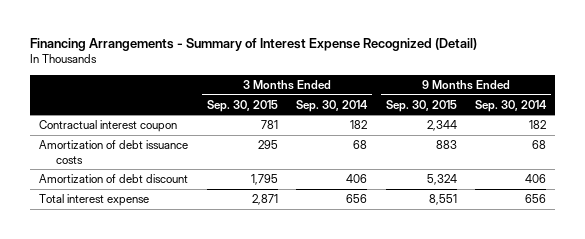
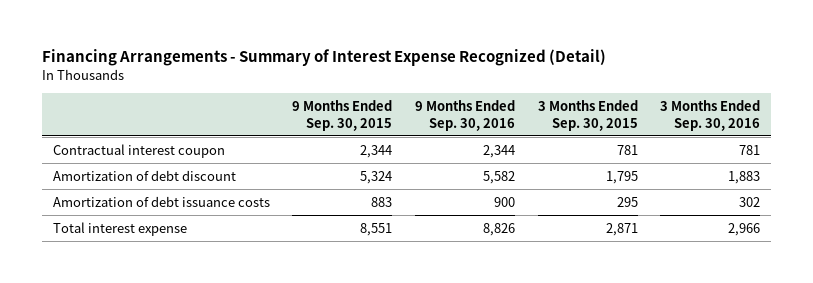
[296,99,369,112] Sep. 30, 2014 -> none
[475,99,548,112] Sep. 30, 2014 -> none
none -> [415,99,516,132] 9 Months Ended Sep. 30, 2016
none -> [660,99,761,132] 3 Months Ended Sep. 30, 2016
[39,140,189,164] Amortization of debt issuance costs -> [52,195,270,207] Amortization of debt issuance costs

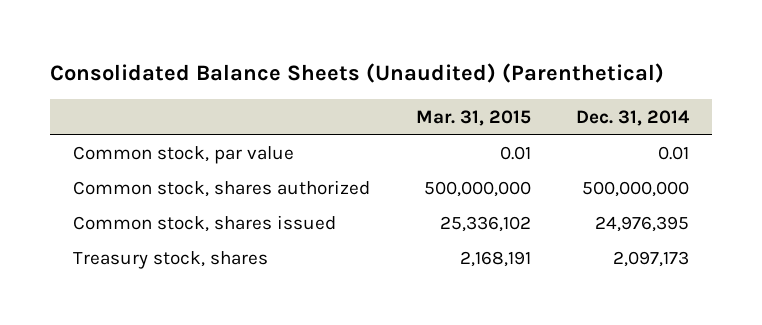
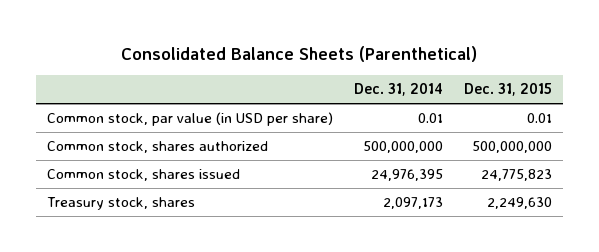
[50,63,665,84] Consolidated Balance Sheets (Unaudited) (Parenthetical) -> [121,45,478,62] Consolidated Balance Sheets (Parenthetical)
[415,109,531,126] Mar. 31, 2015 -> none
none -> [464,83,553,97] Dec. 31, 2015
[73,145,295,164] Common stock, par value -> [46,112,333,127] Common stock, par value (in USD per share)

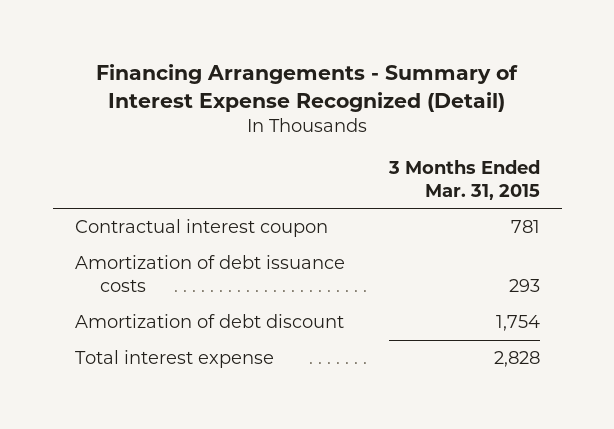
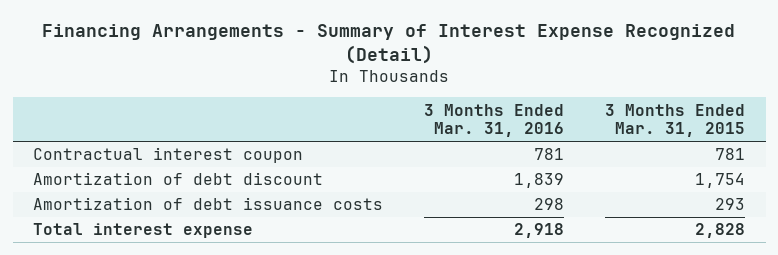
none -> [424,103,565,138] 3 Months Ended Mar. 31, 2016
[74,255,345,292] Amortization of debt issuance costs -> [33,197,384,211] Amortization of debt issuance costs

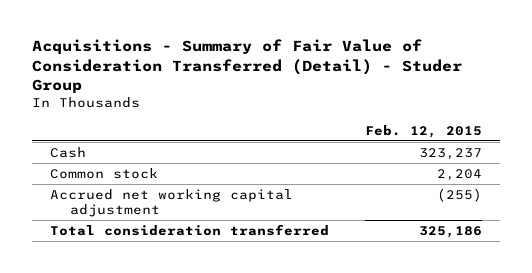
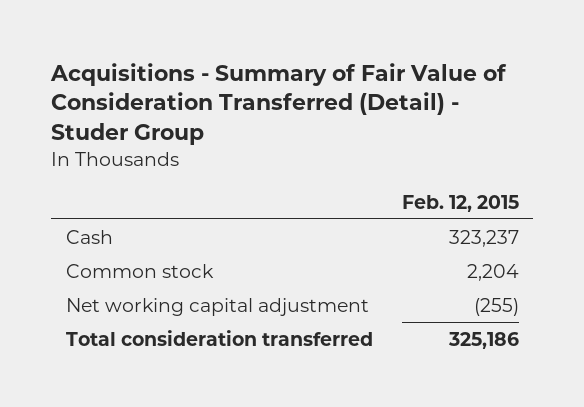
[49,188,293,217] Accrued net working capital adjustment -> [65,297,369,316] Net working capital adjustment

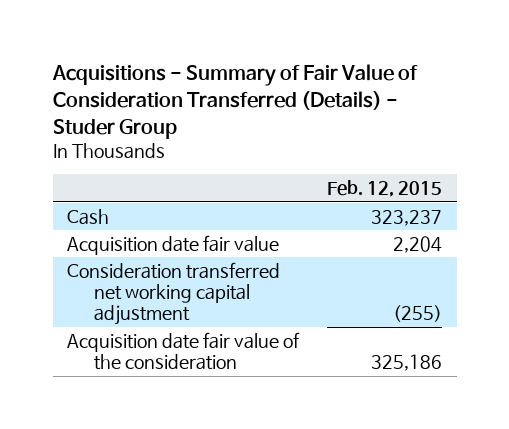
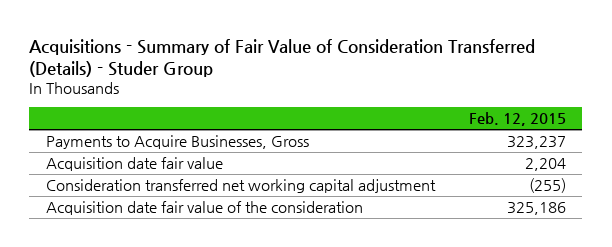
[67,208,110,225] Cash -> [46,134,310,149] Payments to Acquire Businesses, Gross

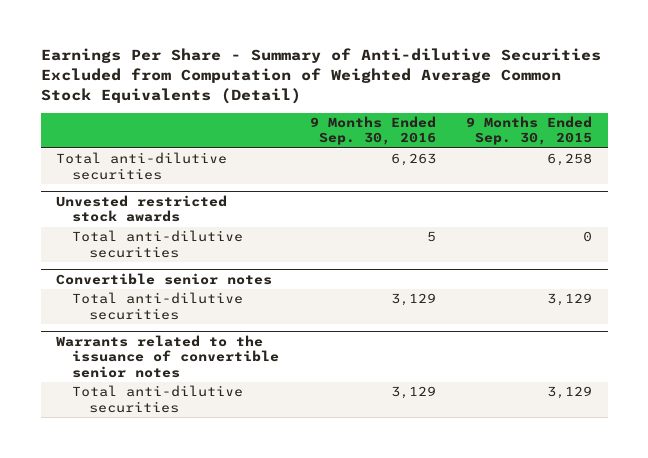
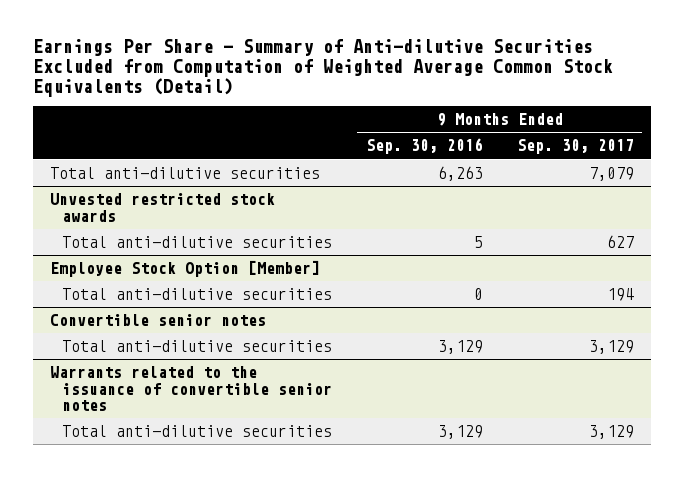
[466,115,593,146] 9 Months Ended Sep. 30, 2015 -> none
none -> [516,139,634,155] Sep. 30, 2017
none -> [50,260,321,278] Employee Stock Option [Member]
none -> [61,288,332,301] Total anti-dilutive securities

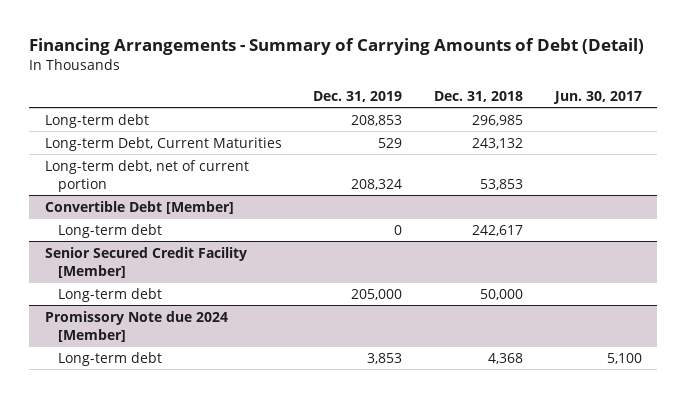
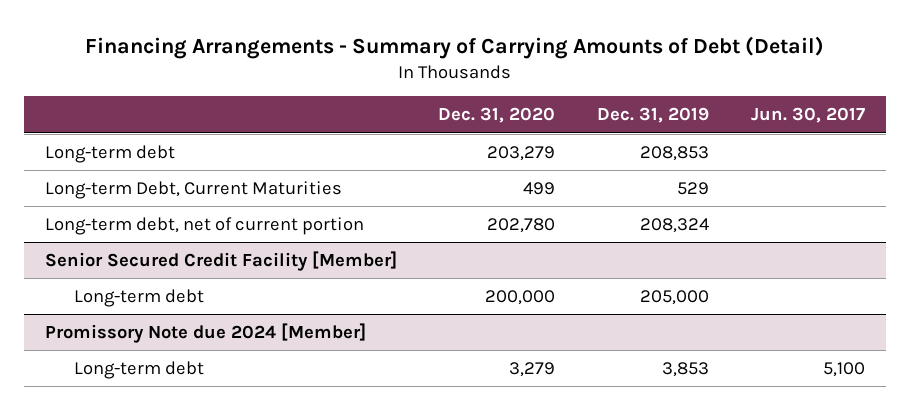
[434,90,524,102] Dec. 31, 2018 -> none
none -> [438,107,556,124] Dec. 31, 2020
[44,200,234,214] Convertible Debt [Member] -> none
[57,223,162,238] Long-term debt -> none

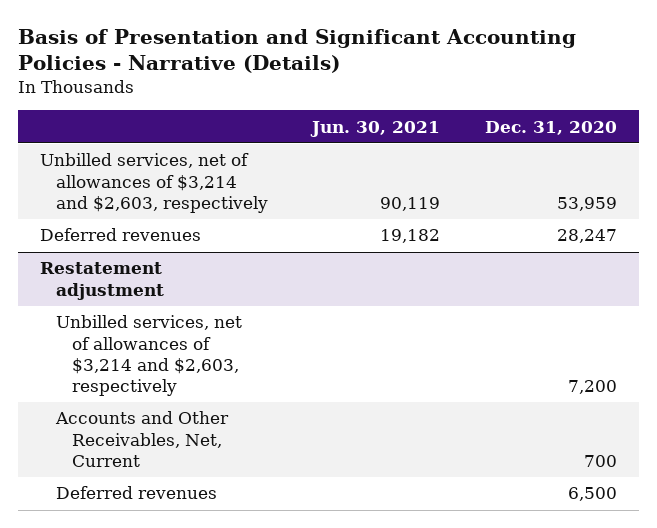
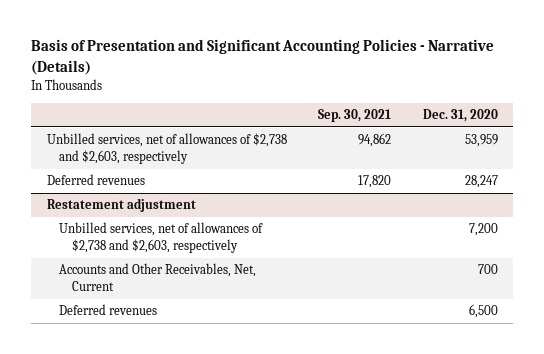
[310,120,441,137] Jun. 30, 2021 -> none
none -> [318,109,392,123] Sep. 30, 2021
[39,153,269,213] Unbilled services, net of allowances of $3,214 and $2,603, respectively -> [46,133,287,165] Unbilled services, net of allowances of $2,738 and $2,603, respectively
[56,315,243,396] Unbilled services, net of allowances of $3,214 and $2,603, respectively -> [59,222,264,254] Unbilled services, net of allowances of $2,738 and $2,603, respectively

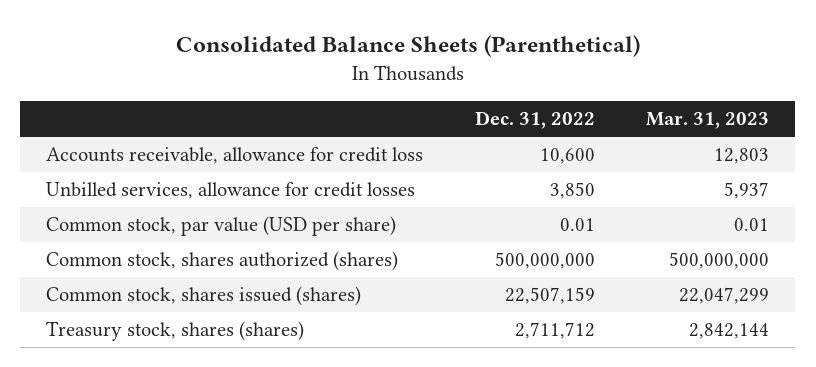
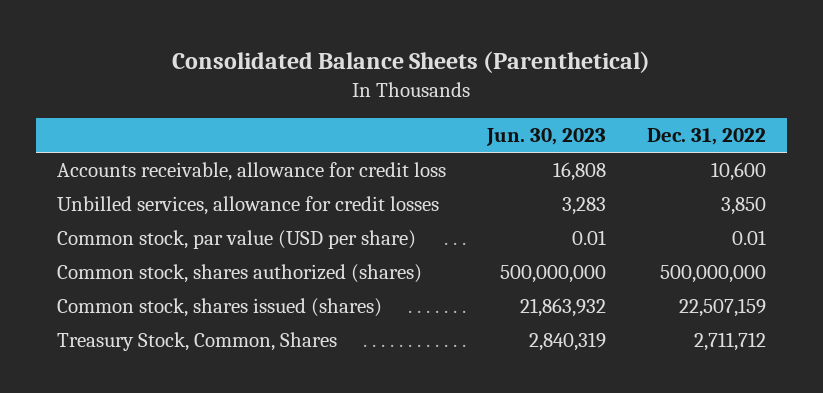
[646,112,770,130] Mar. 31, 2023 -> none
none -> [485,128,606,147] Jun. 30, 2023
[46,321,305,342] Treasury stock, shares (shares) -> [56,332,337,352] Treasury Stock, Common, Shares

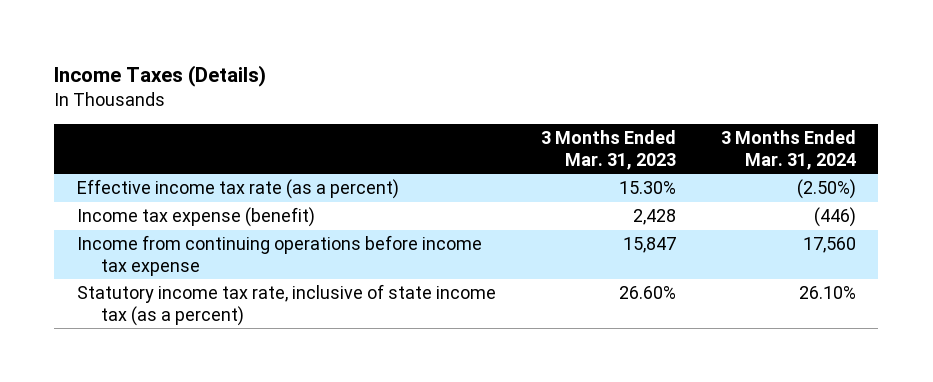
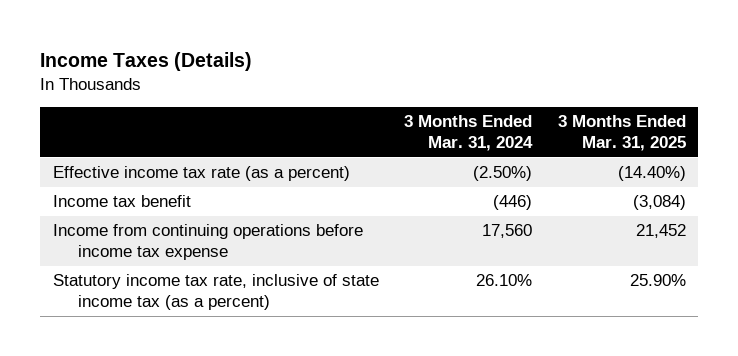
[540,130,676,170] 3 Months Ended Mar. 31, 2023 -> none
none -> [557,115,686,152] 3 Months Ended Mar. 31, 2025
[76,207,315,228] Income tax expense (benefit) -> [52,195,191,208] Income tax benefit

